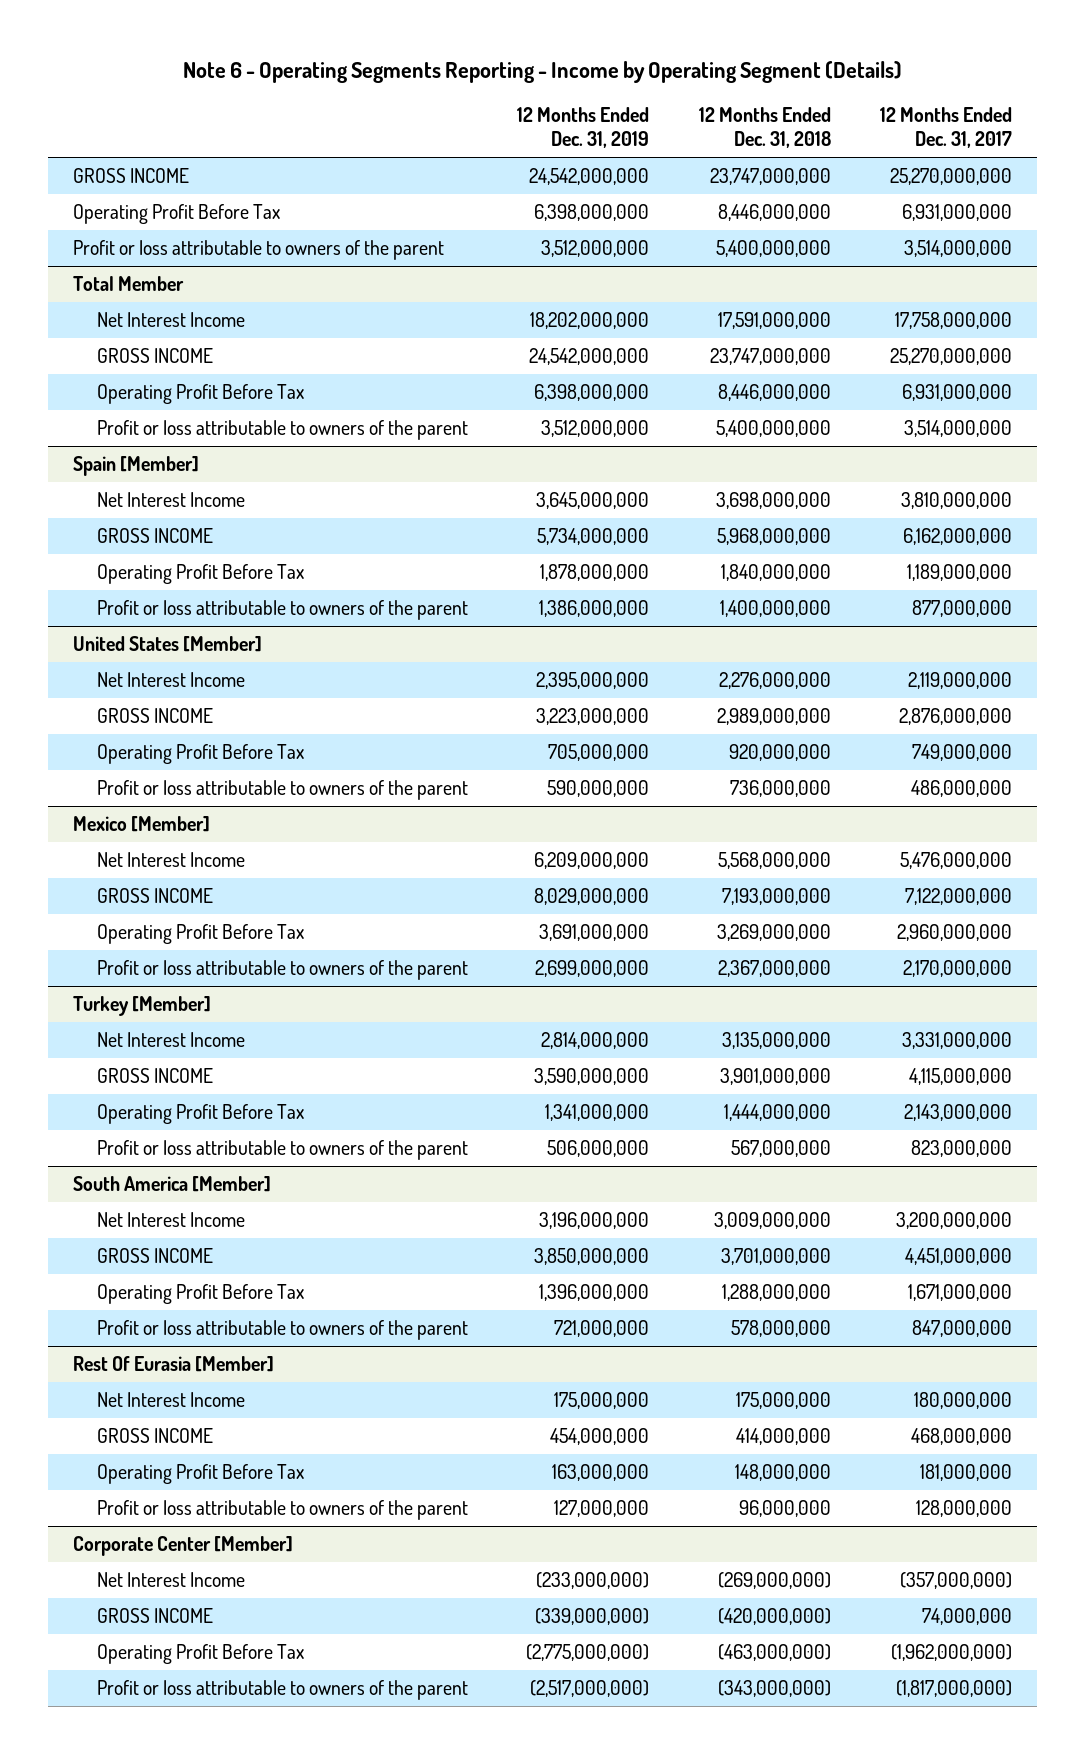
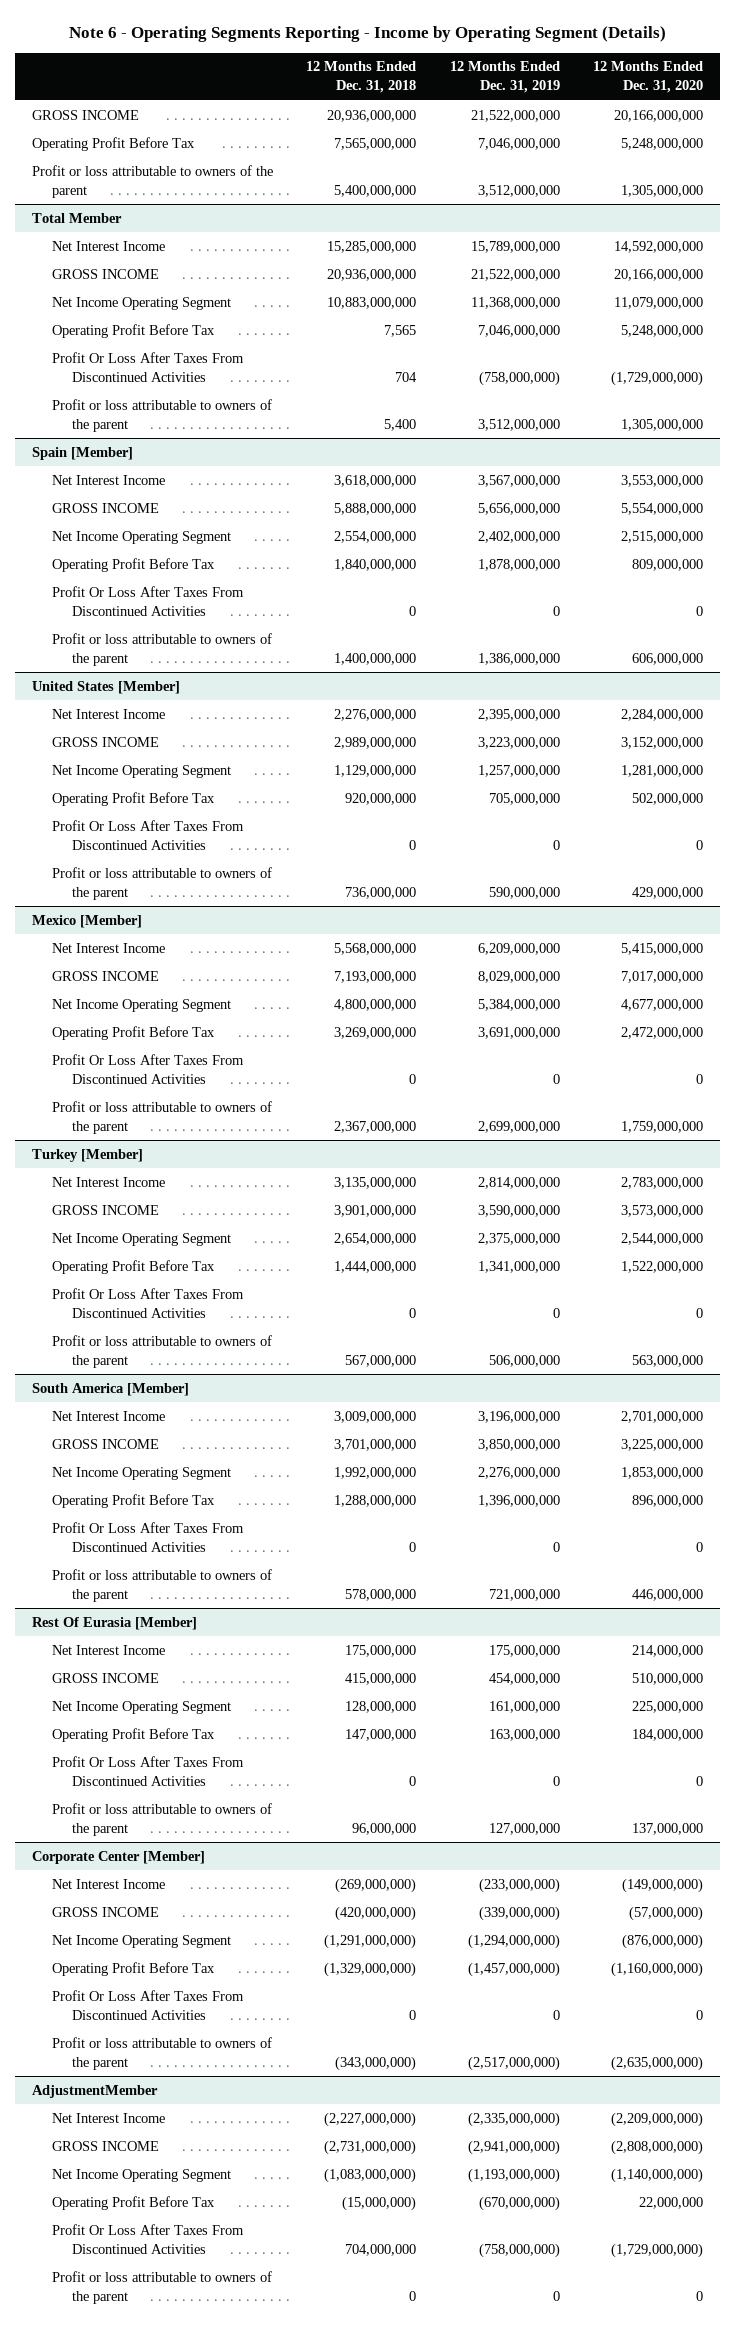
[880,107,1013,149] 12 Months Ended Dec. 31, 2017 -> none
none -> [593,61,704,94] 12 Months Ended Dec. 31, 2020
[529,168,650,186] 24,542,000,000 -> [470,109,560,122] 21,522,000,000
[709,168,831,186] 23,747,000,000 -> [327,109,417,122] 20,936,000,000
[534,204,650,222] 6,398,000,000 -> [477,137,560,150] 7,046,000,000
[717,204,831,222] 8,446,000,000 -> [334,137,417,150] 7,565,000,000
[530,312,650,330] 18,202,000,000 -> [470,240,560,253] 15,789,000,000
[717,312,831,330] 17,591,000,000 -> [327,240,417,253] 15,285,000,000
[529,348,650,366] 24,542,000,000 -> [470,268,560,281] 21,522,000,000
[709,348,831,366] 23,747,000,000 -> [327,268,417,281] 20,936,000,000
none -> [51,296,231,310] Net Income Operating Segment
[534,384,650,402] 6,398,000,000 -> [477,324,560,337] 7,046,000,000
[717,384,831,402] 8,446,000,000 -> [384,324,417,337] 7,565
none -> [51,351,244,382] Profit Or Loss After Taxes From Discontinued Activities
[715,420,831,438] 5,400,000,000 -> [384,418,417,431] 5,400
[536,492,650,510] 3,645,000,000 -> [477,474,560,487] 3,567,000,000
[715,492,831,510] 3,698,000,000 -> [334,474,417,487] 3,618,000,000
[537,528,650,546] 5,734,000,000 -> [477,502,560,515] 5,656,000,000
[716,528,831,546] 5,968,000,000 -> [334,502,417,515] 5,888,000,000
none -> [51,530,231,544] Net Income Operating Segment
none -> [51,585,244,616] Profit Or Loss After Taxes From Discontinued Activities
none -> [51,764,231,778] Net Income Operating Segment
none -> [51,819,244,850] Profit Or Loss After Taxes From Discontinued Activities
none -> [51,998,231,1012] Net Income Operating Segment
none -> [51,1053,244,1084] Profit Or Loss After Taxes From Discontinued Activities
none -> [51,1232,231,1246] Net Income Operating Segment
none -> [51,1287,244,1318] Profit Or Loss After Taxes From Discontinued Activities
none -> [51,1466,231,1480] Net Income Operating Segment
none -> [51,1521,244,1552] Profit Or Loss After Taxes From Discontinued Activities
[735,1428,831,1446] 414,000,000 -> [345,1672,417,1685] 415,000,000
none -> [51,1700,231,1714] Net Income Operating Segment
[734,1464,831,1482] 148,000,000 -> [345,1728,417,1741] 147,000,000
none -> [51,1755,244,1786] Profit Or Loss After Taxes From Discontinued Activities
none -> [51,1934,231,1948] Net Income Operating Segment
[526,1644,650,1662] (2,775,000,000) -> [467,1961,560,1977] (1,457,000,000)
[717,1644,831,1662] (463,000,000) -> [324,1961,417,1977] (1,329,000,000)
none -> [51,1989,244,2020] Profit Or Loss After Taxes From Discontinued Activities
none -> [31,2084,158,2098] AdjustmentMember
none -> [51,2112,165,2123] Net Interest Income
none -> [51,2140,159,2151] GROSS INCOME
none -> [51,2168,231,2182] Net Income Operating Segment
none -> [51,2195,215,2210] Operating Profit Before Tax
none -> [51,2223,244,2254] Profit Or Loss After Taxes From Discontinued Activities
none -> [51,2270,272,2304] Profit or loss attributable to owners of the parent

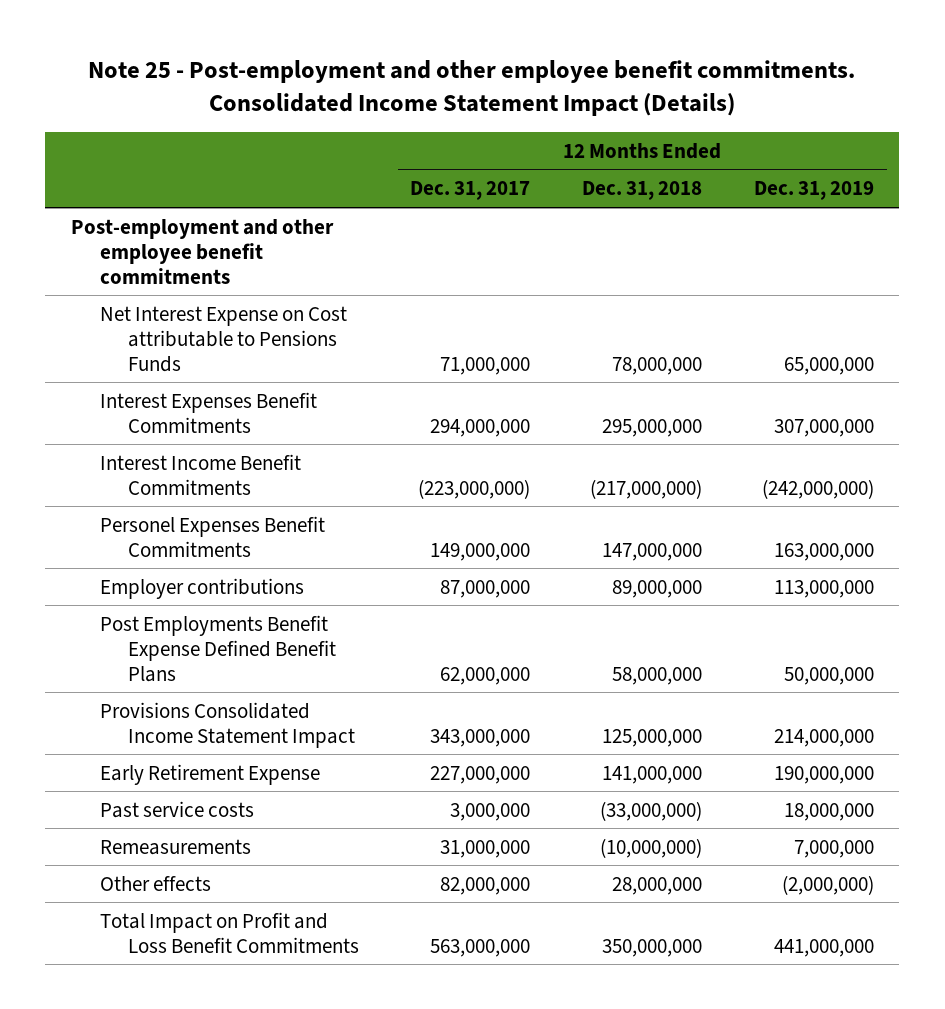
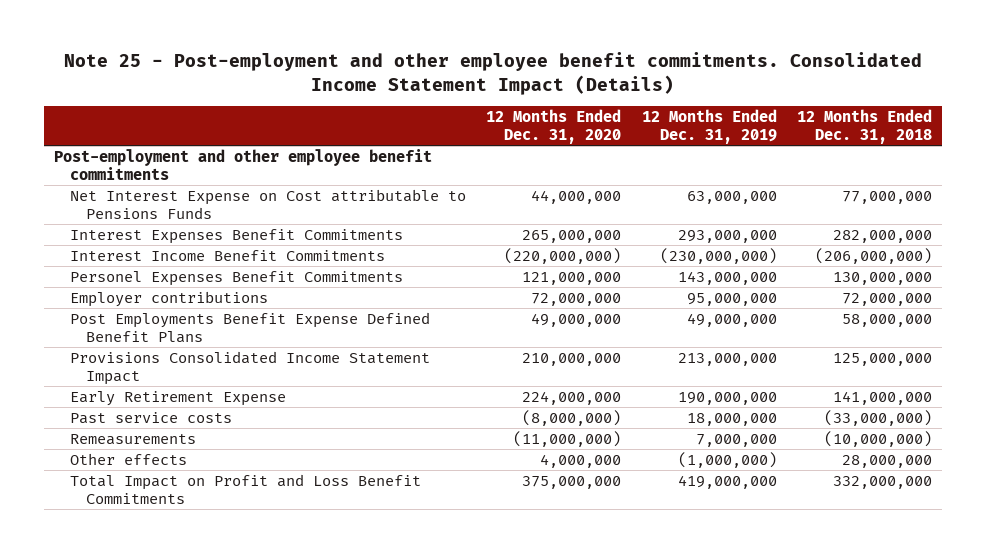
[410,181,531,201] Dec. 31, 2017 -> none
none -> [486,108,622,144] 12 Months Ended Dec. 31, 2020
[612,356,703,375] 78,000,000 -> [842,191,933,205] 77,000,000
[783,356,874,375] 65,000,000 -> [686,191,777,205] 63,000,000
[602,418,703,437] 295,000,000 -> [833,230,933,244] 282,000,000
[773,418,874,437] 307,000,000 -> [677,230,777,244] 293,000,000
[590,478,703,499] (217,000,000) -> [815,248,933,265] (206,000,000)
[761,478,874,499] (242,000,000) -> [659,248,777,265] (230,000,000)
[602,542,703,561] 147,000,000 -> [833,272,933,286] 130,000,000
[773,542,874,561] 163,000,000 -> [677,271,777,286] 143,000,000
[612,579,703,598] 89,000,000 -> [842,293,933,307] 72,000,000
[773,579,874,598] 113,000,000 -> [686,293,777,307] 95,000,000
[783,666,874,685] 50,000,000 -> [686,313,777,328] 49,000,000
[773,728,874,747] 214,000,000 -> [677,353,777,367] 213,000,000
[781,874,874,895] (2,000,000) -> [677,452,777,469] (1,000,000)
[602,938,703,957] 350,000,000 -> [833,476,933,490] 332,000,000
[773,938,874,957] 441,000,000 -> [677,475,777,490] 419,000,000

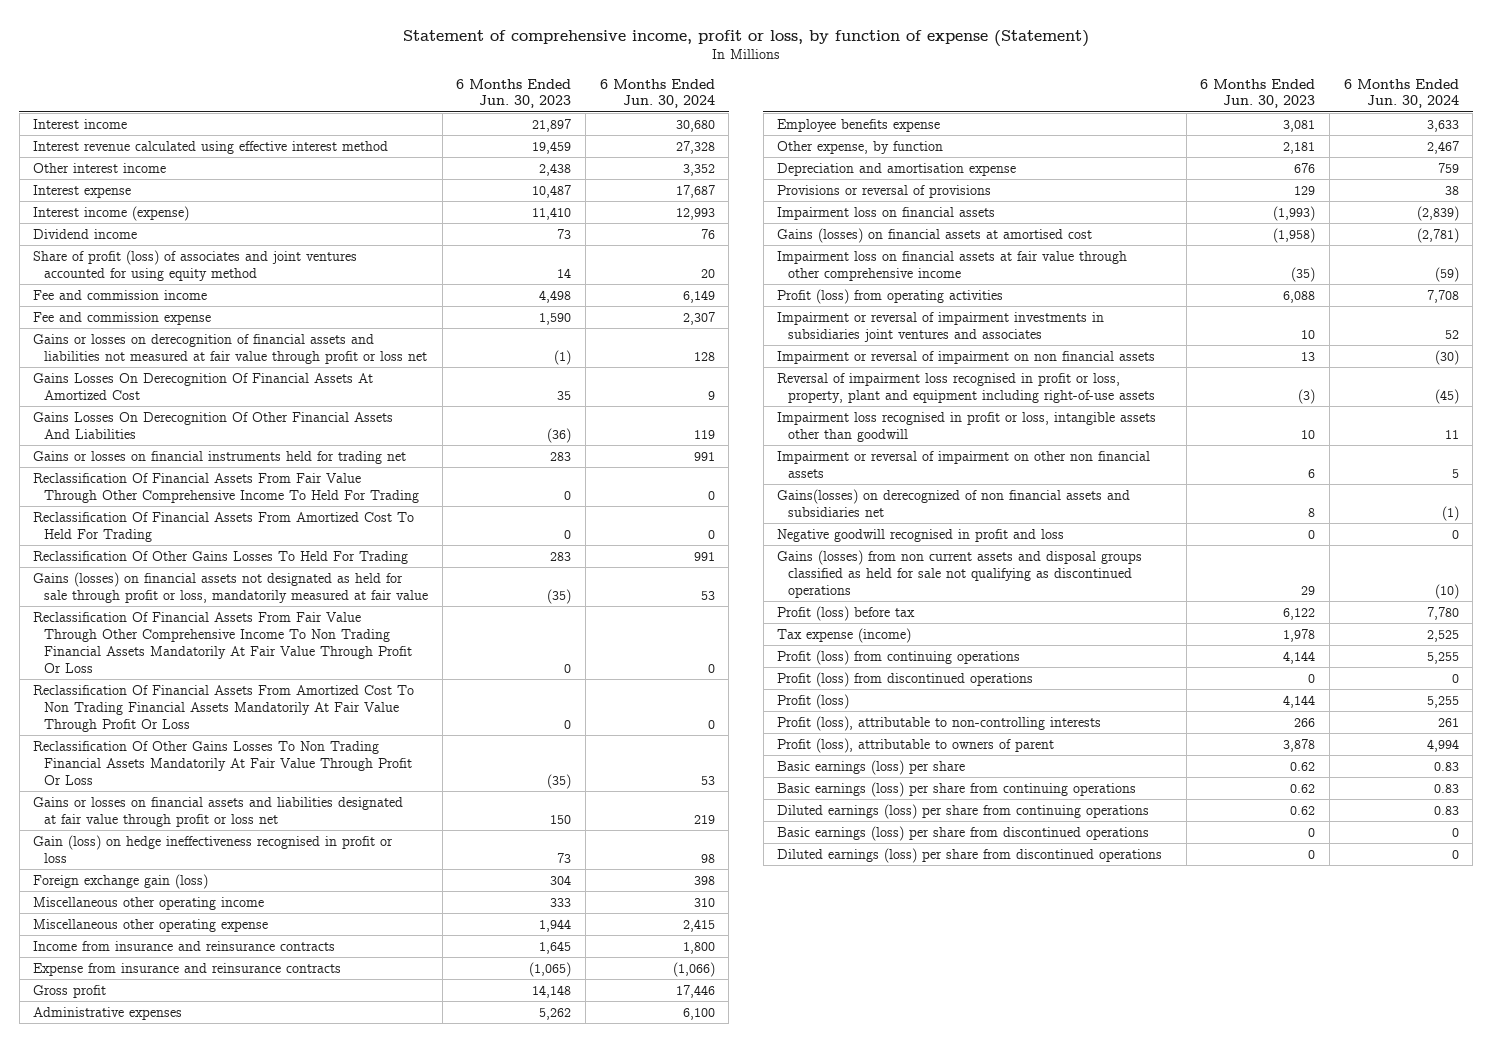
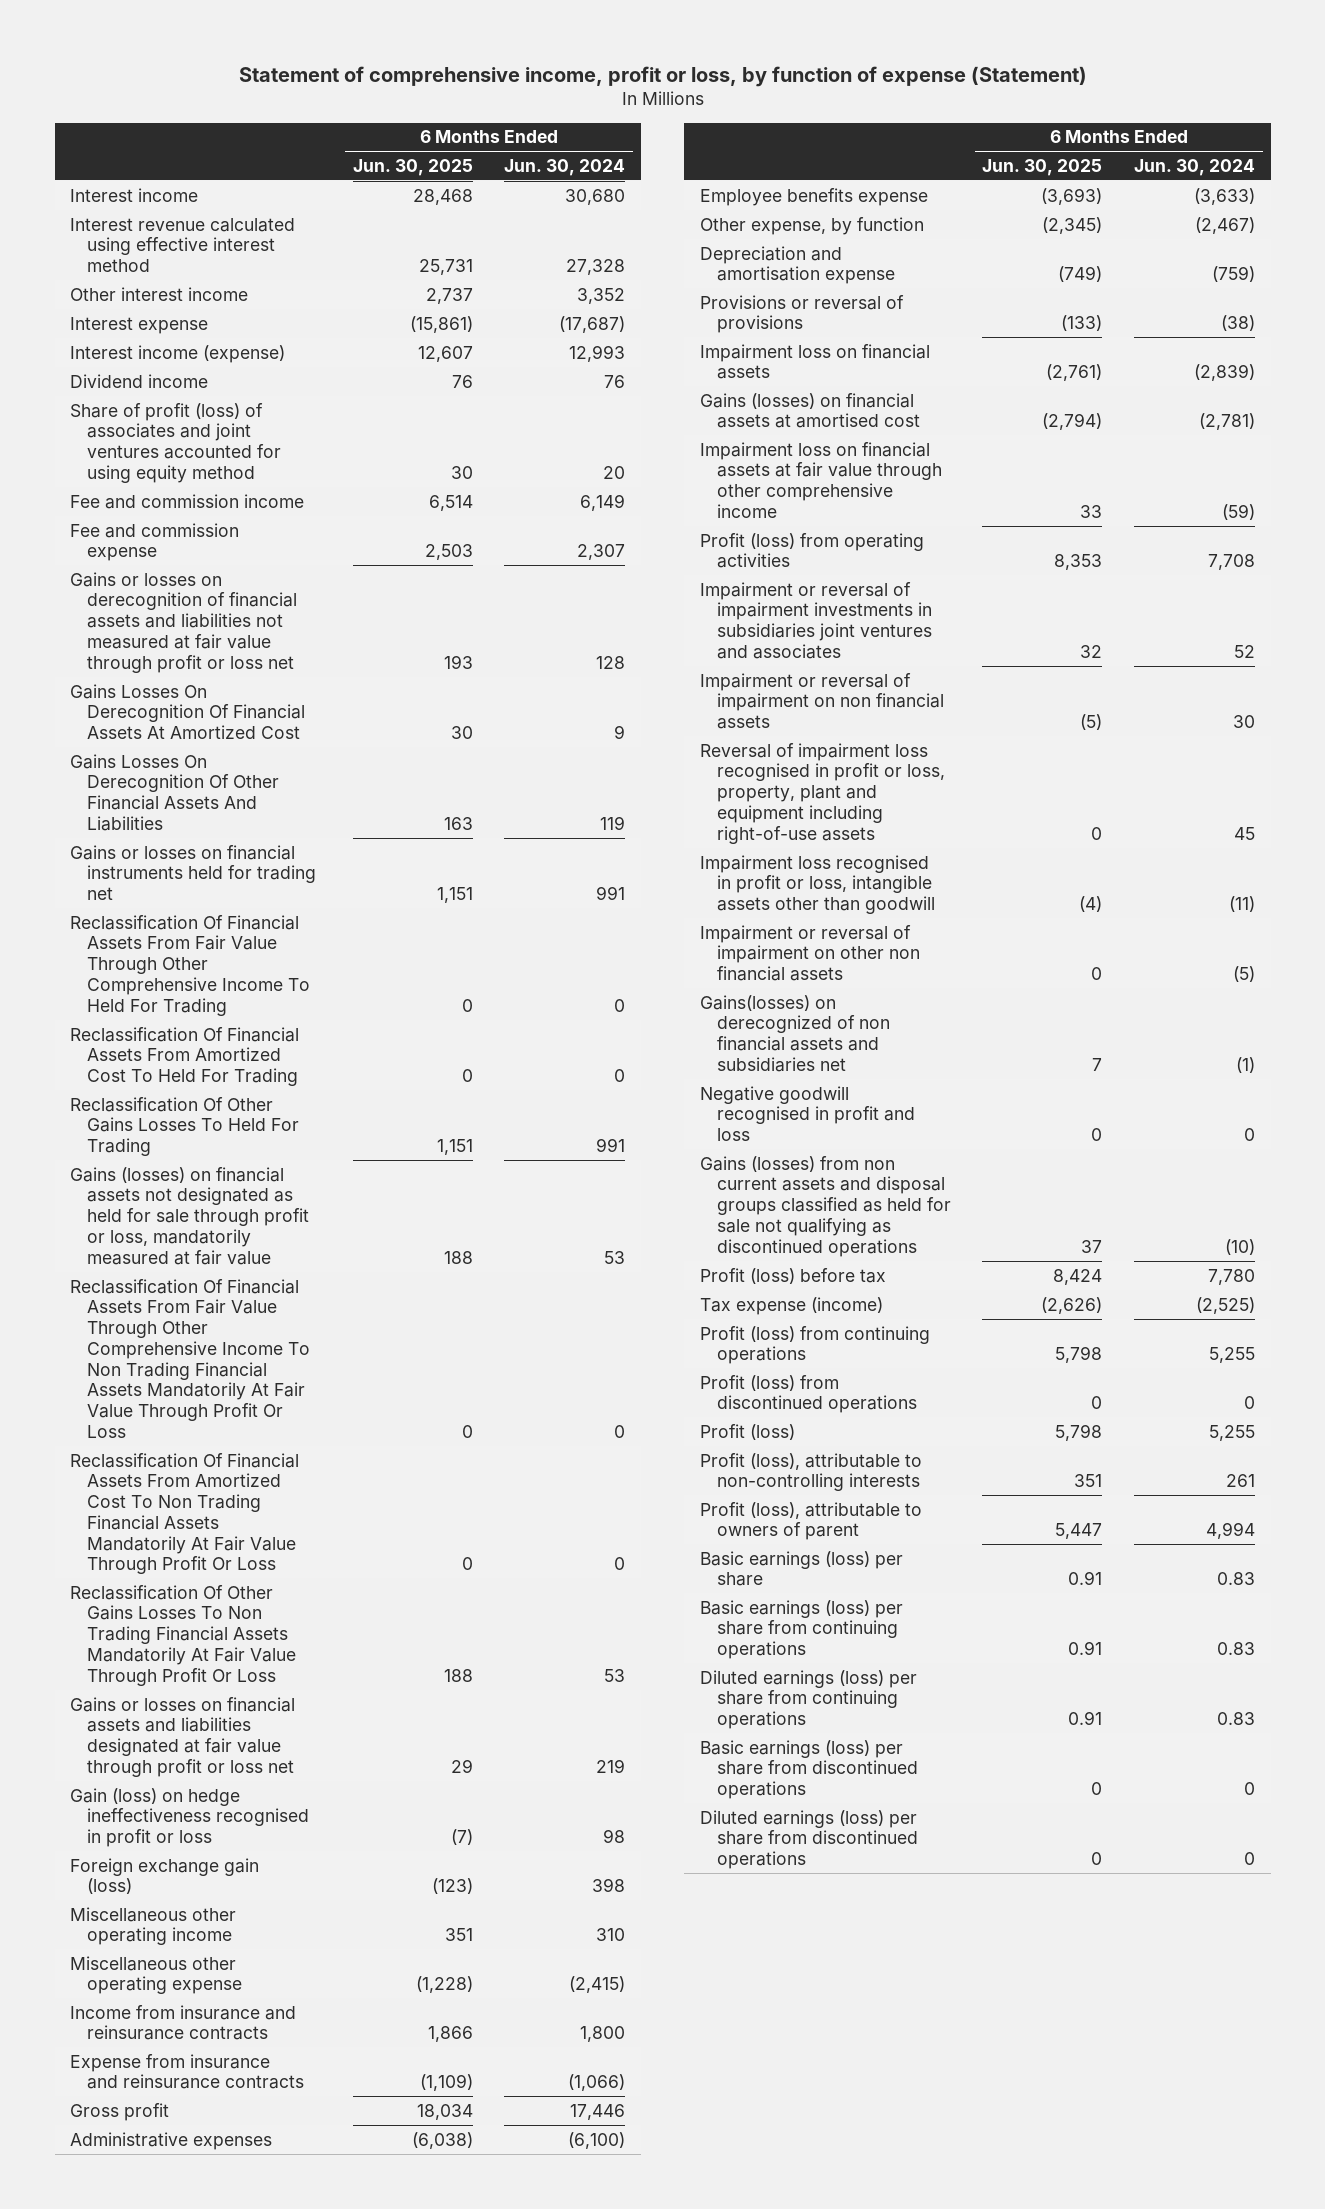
[456,78,572,109] 6 Months Ended Jun. 30, 2023 -> none
none -> [352,159,473,177] Jun. 30, 2025
[675,184,715,198] 17,687 -> [558,315,625,333] (17,687)
[682,918,715,932] 2,415 -> [568,1976,625,1994] (2,415)
[682,1007,715,1020] 6,100 -> [567,2131,625,2149] (6,100)
[1426,119,1459,132] 3,633 -> [1193,187,1255,205] (3,633)
[1426,140,1459,154] 2,467 -> [1194,216,1255,234] (2,467)
[1437,162,1459,173] 759 -> [1211,266,1255,283] (759)
[1444,185,1459,195] 38 -> [1220,315,1255,332] (38)
[1434,349,1459,365] (30) -> [1232,715,1255,729] 30
[1434,388,1459,404] (45) -> [1233,826,1255,840] 45
[1444,429,1459,439] 11 -> [1228,896,1255,913] (11)
[1451,468,1459,478] 5 -> [1232,966,1255,983] (5)
[1426,629,1459,642] 2,525 -> [1195,1296,1255,1314] (2,525)

